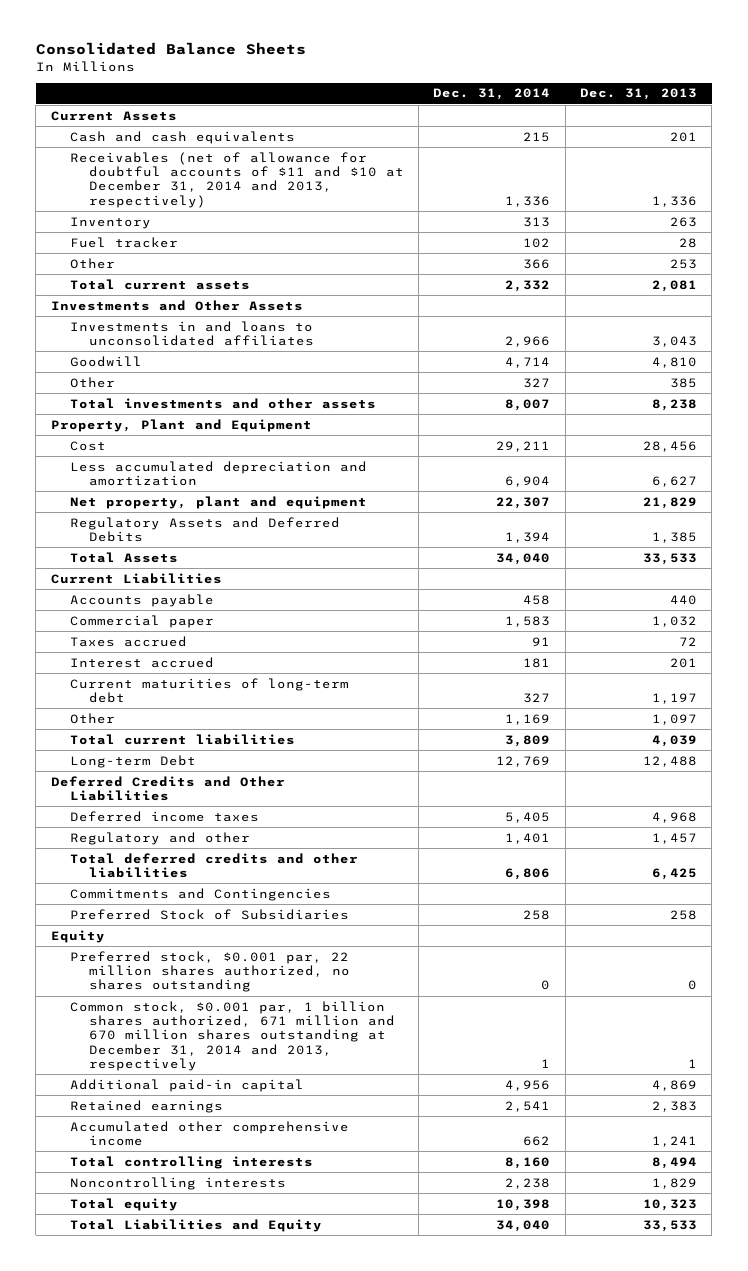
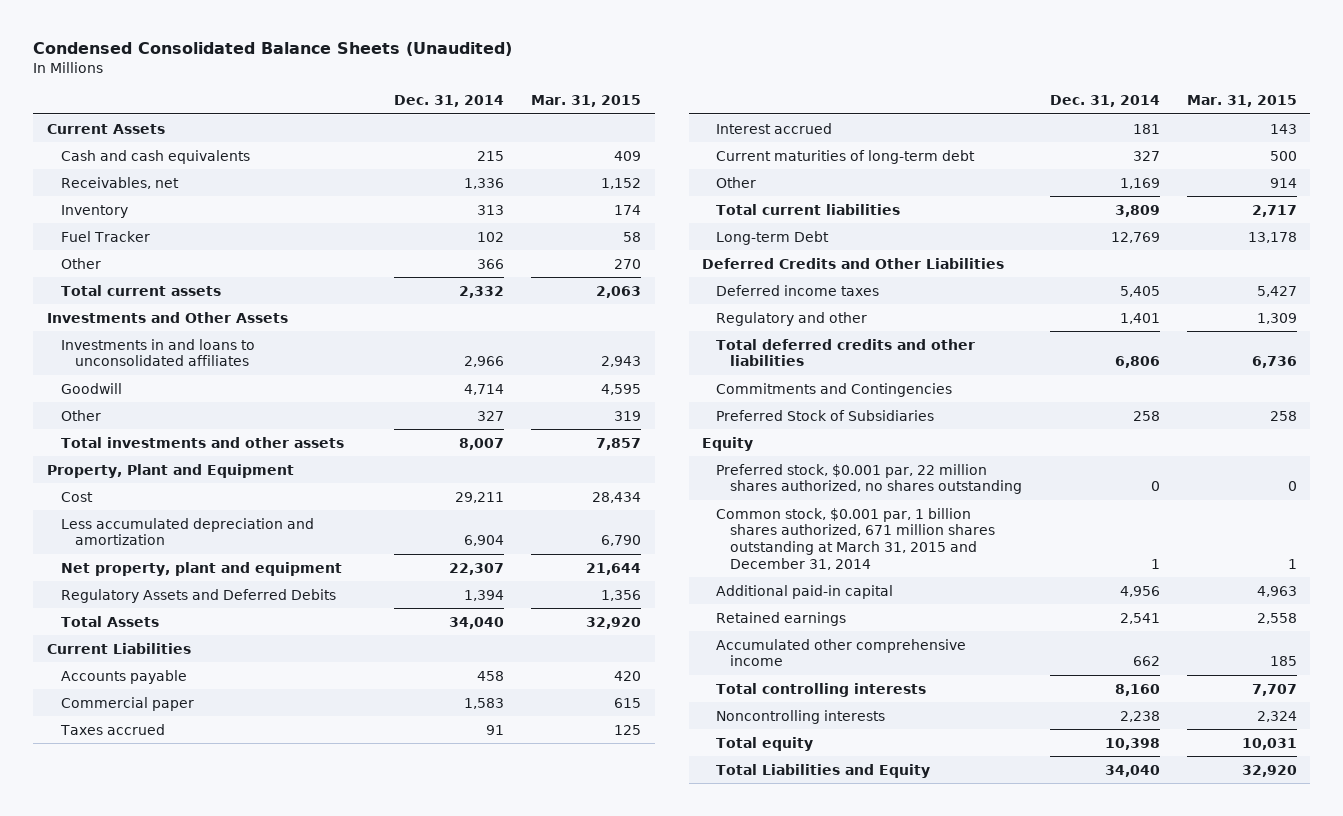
[35,42,306,56] Consolidated Balance Sheets -> [33,42,513,57] Condensed Consolidated Balance Sheets (Unaudited)
[580,88,698,101] Dec. 31, 2013 -> none
none -> [530,95,641,108] Mar. 31, 2015
[69,151,404,208] Receivables (net of allowance for doubtful accounts of $11 and $10 at December 31, 2014 and 2013, respectively) -> [60,176,179,189] Receivables, net
[69,236,178,248] Fuel tracker -> [60,230,150,242] Fuel Tracker
[69,1000,395,1071] Common stock, $0.001 par, 1 billion shares authorized, 671 million and 670 million shares outstanding at December 31, 2014 and 2013, respectively -> [716,507,996,570] Common stock, $0.001 par, 1 billion shares authorized, 671 million shares outstanding at March 31, 2015 and December 31, 2014

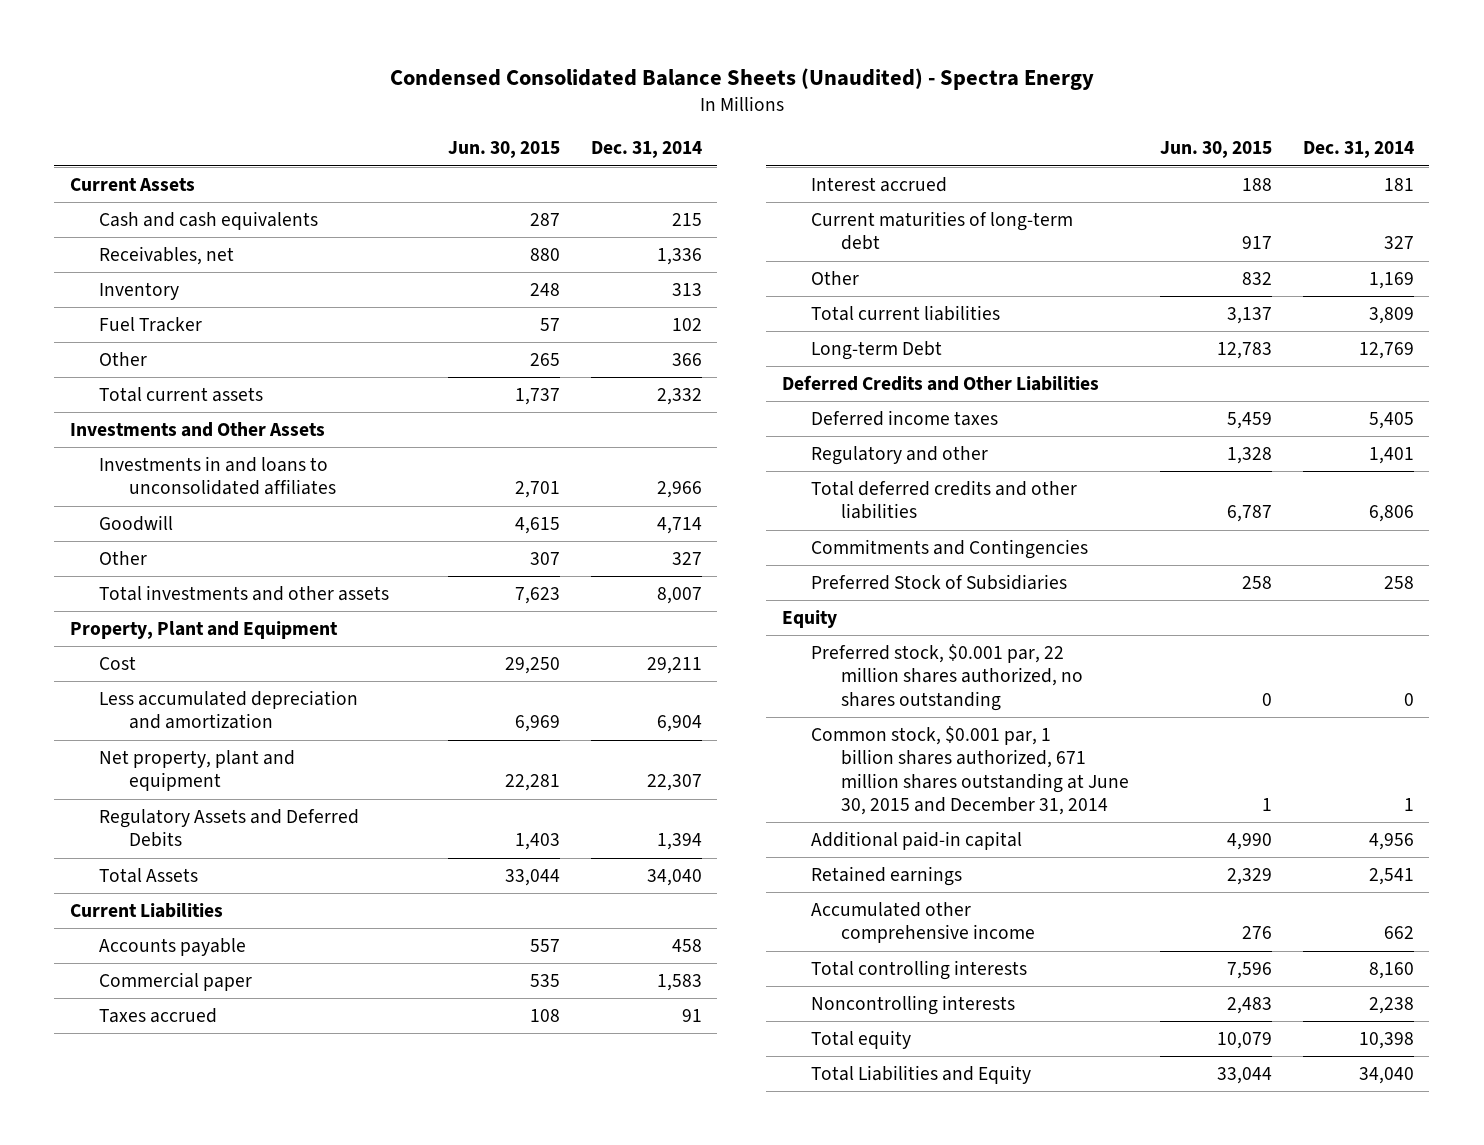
[33,42,513,57] Condensed Consolidated Balance Sheets (Unaudited) -> [389,67,1094,90] Condensed Consolidated Balance Sheets (Unaudited) - Spectra Energy
[530,95,641,108] Mar. 31, 2015 -> none
none -> [448,141,561,159] Jun. 30, 2015
[716,507,996,570] Common stock, $0.001 par, 1 billion shares authorized, 671 million shares outstanding at March 31, 2015 and December 31, 2014 -> [811,726,1129,816] Common stock, $0.001 par, 1 billion shares authorized, 671 million shares outstanding at June 30, 2015 and December 31, 2014

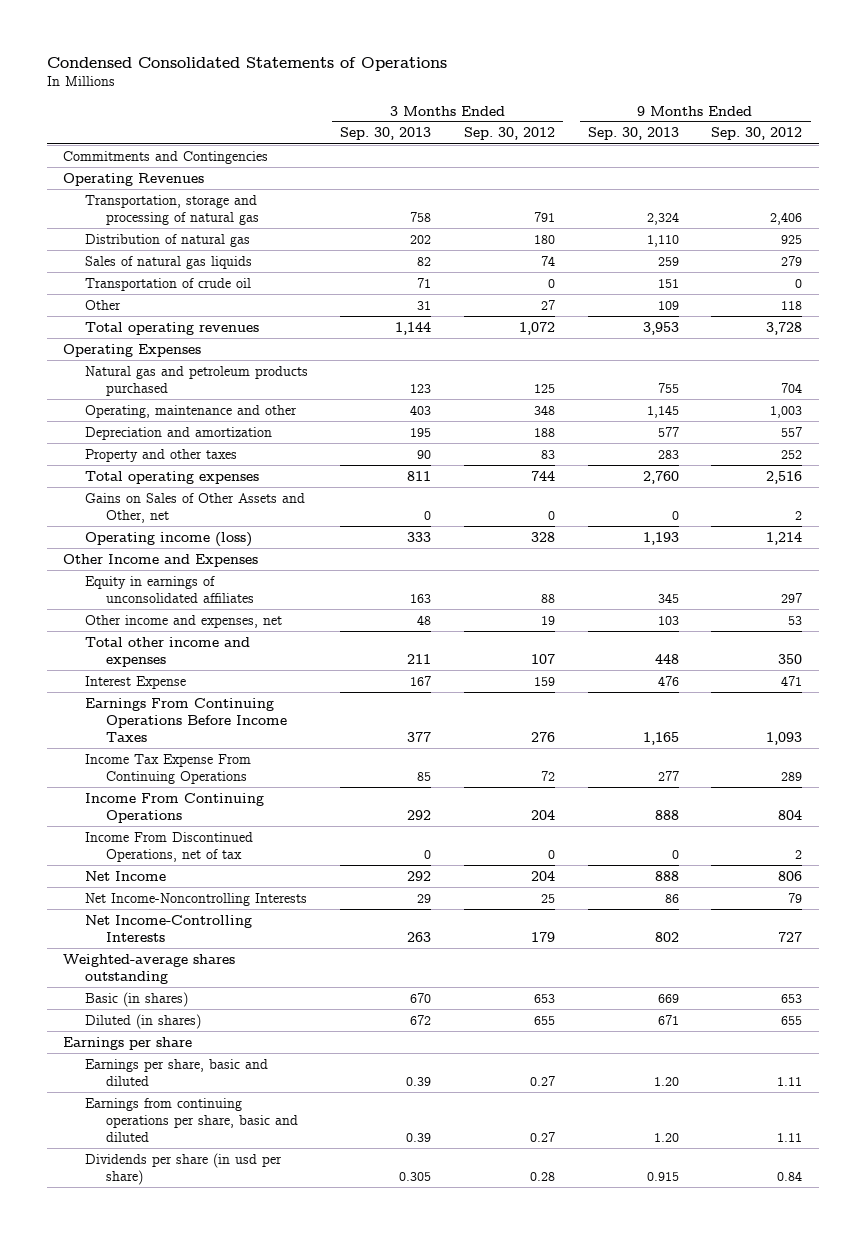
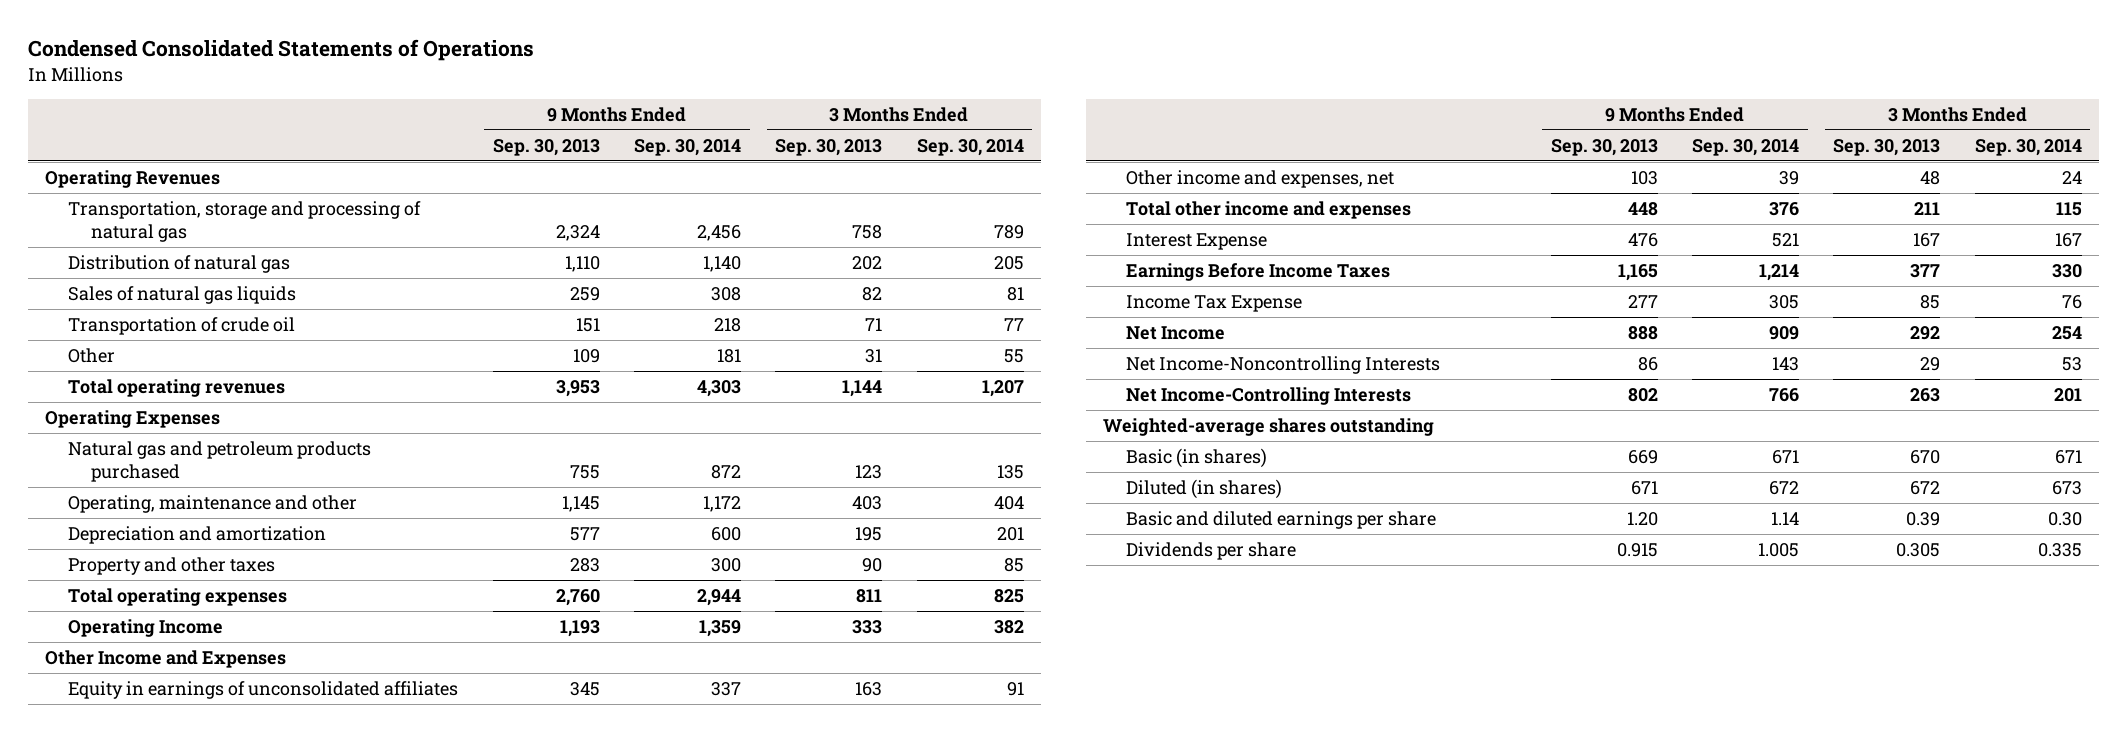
[464,127,556,141] Sep. 30, 2012 -> none
[711,127,803,141] Sep. 30, 2012 -> none
none -> [633,138,741,156] Sep. 30, 2014
none -> [916,138,1024,156] Sep. 30, 2014
[63,150,269,164] Commitments and Contingencies -> none
[84,492,305,523] Gains on Sales of Other Assets and Other, net -> none
[84,531,252,547] Operating income (loss) -> [68,618,224,637] Operating Income
[84,792,264,823] Income From Continuing Operations -> none
[84,831,253,862] Income From Discontinued Operations, net of tax -> none
[84,697,288,743] Earnings From Continuing Operations Before Income Taxes -> [1126,262,1391,281] Earnings Before Income Taxes
[84,753,251,784] Income Tax Expense From Continuing Operations -> [1126,294,1303,312] Income Tax Expense
[63,1036,193,1050] Earnings per share -> none
[84,1058,268,1086] Earnings per share, basic and diluted -> none
[84,1097,299,1143] Earnings from continuing operations per share, basic and diluted -> [1126,510,1437,529] Basic and diluted earnings per share
[84,1152,282,1185] Dividends per share (in usd per share) -> [1126,541,1297,560] Dividends per share

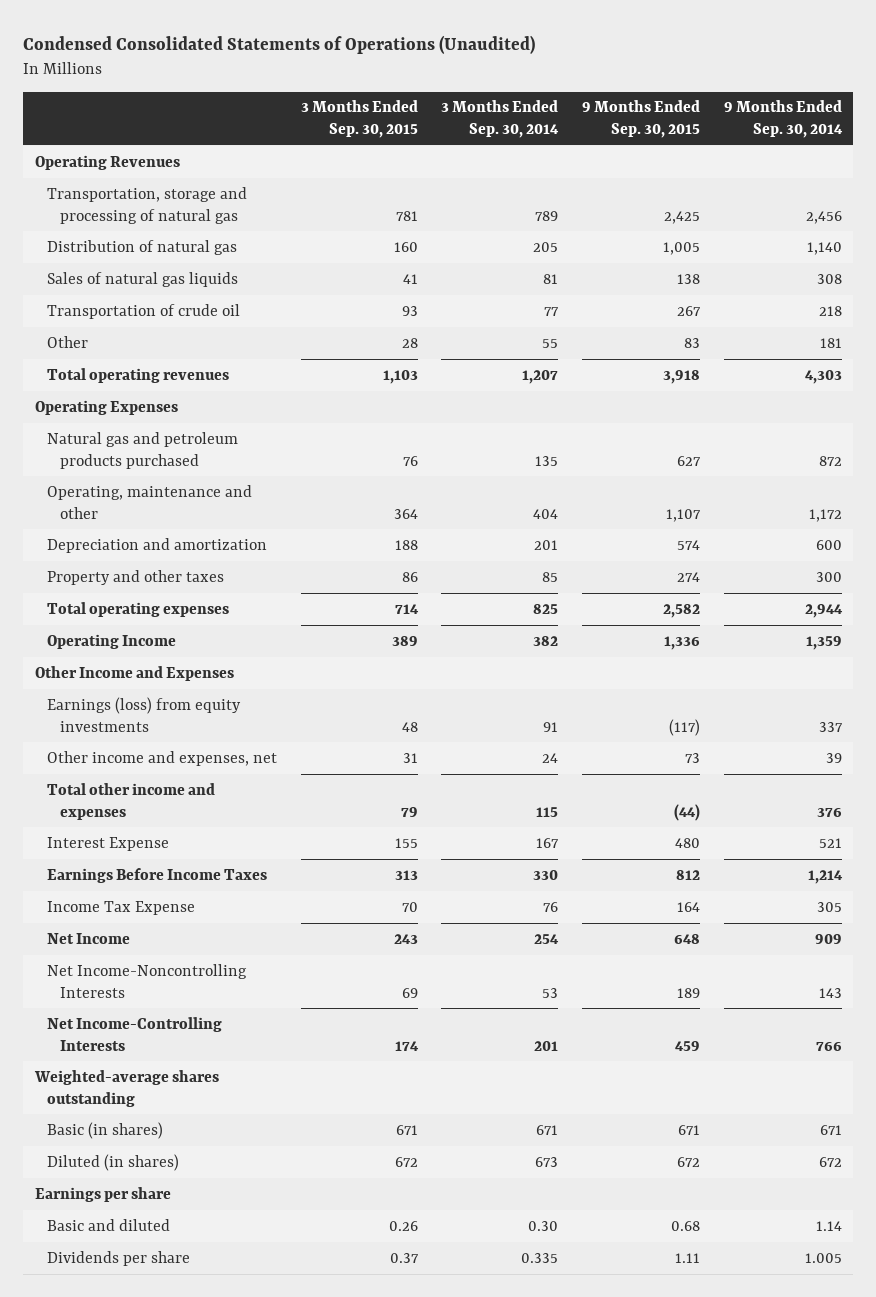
[28,39,535,62] Condensed Consolidated Statements of Operations -> [22,35,535,55] Condensed Consolidated Statements of Operations (Unaudited)
[492,138,600,156] Sep. 30, 2013 -> none
[775,138,883,156] Sep. 30, 2013 -> none
none -> [300,100,418,139] 3 Months Ended Sep. 30, 2015
none -> [582,100,701,139] 9 Months Ended Sep. 30, 2015
[68,680,459,699] Equity in earnings of unconsolidated affiliates -> [47,696,242,732] Earnings (loss) from equity investments
none -> [34,1186,171,1202] Earnings per share
[1126,510,1437,529] Basic and diluted earnings per share -> [47,1218,171,1231] Basic and diluted

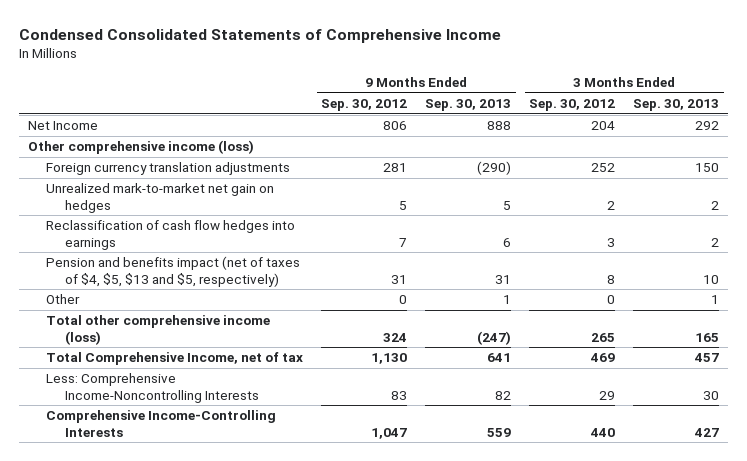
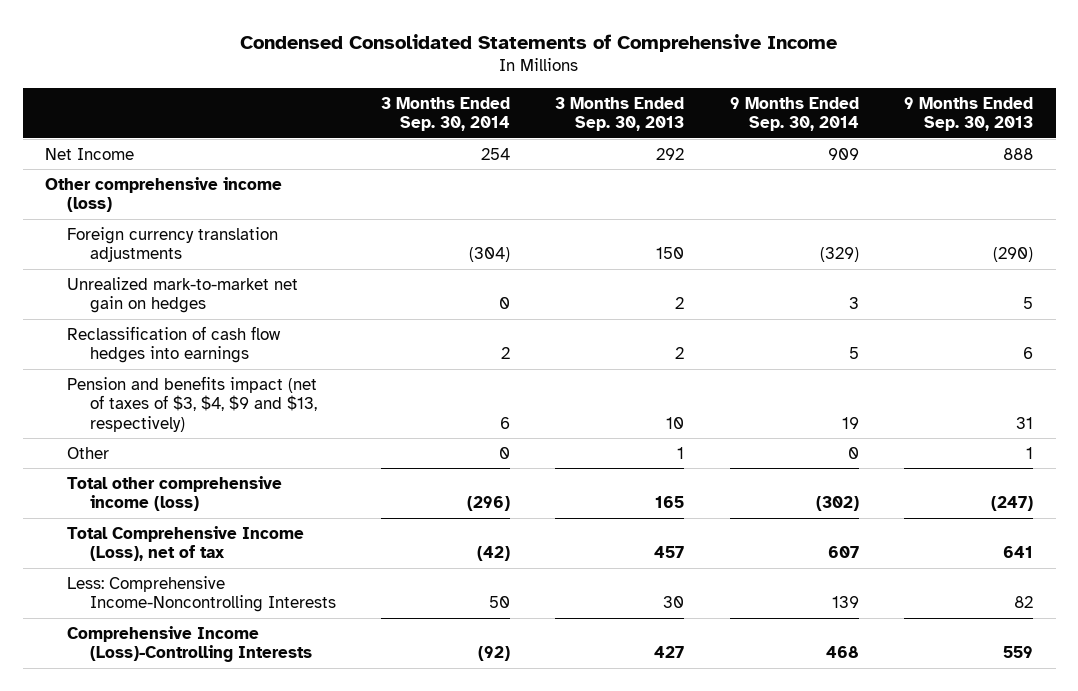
[321,99,408,112] Sep. 30, 2012 -> none
[529,99,616,112] Sep. 30, 2012 -> none
none -> [381,96,511,132] 3 Months Ended Sep. 30, 2014
none -> [729,96,859,132] 9 Months Ended Sep. 30, 2014
[46,256,301,287] Pension and benefits impact (net of taxes of $4, $5, $13 and $5, respectively) -> [67,375,318,433] Pension and benefits impact (net of taxes of $3, $4, $9 and $13, respectively)
[46,352,304,366] Total Comprehensive Income, net of tax -> [67,525,305,562] Total Comprehensive Income (Loss), net of tax
[46,410,277,437] Comprehensive Income-Controlling Interests -> [67,625,312,663] Comprehensive Income (Loss)-Controlling Interests

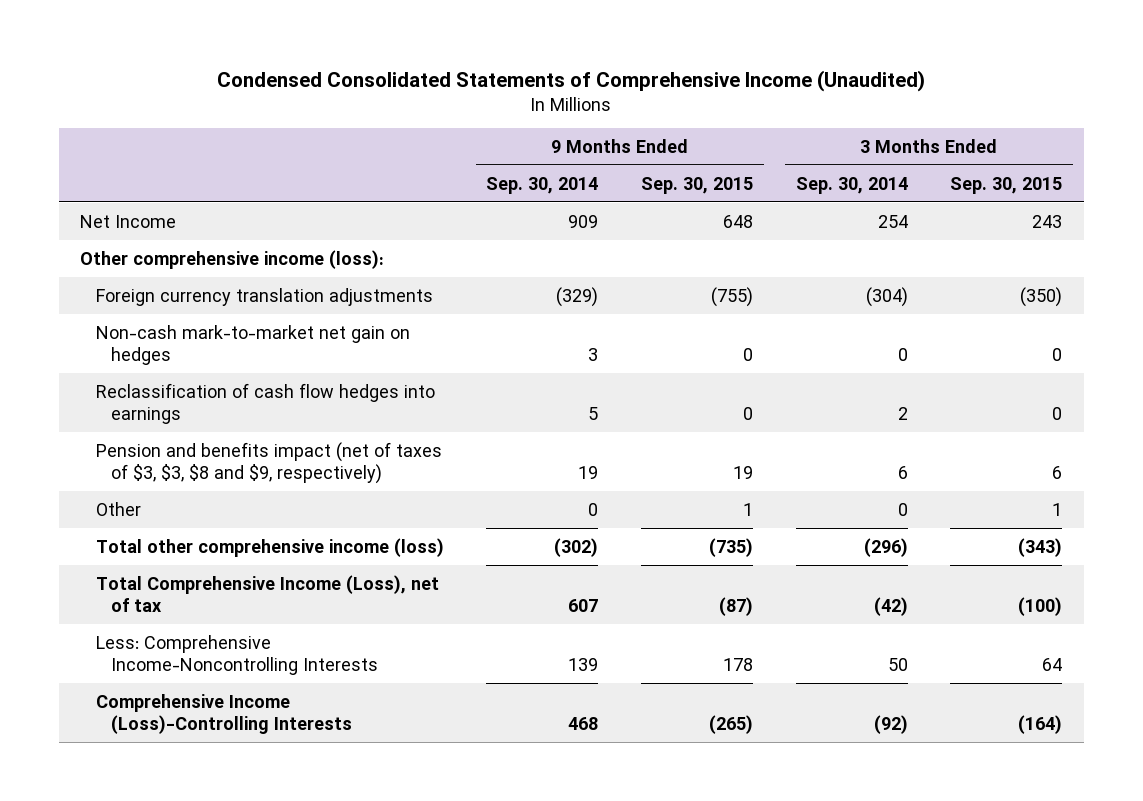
[240,33,838,52] Condensed Consolidated Statements of Comprehensive Income -> [217,69,926,92] Condensed Consolidated Statements of Comprehensive Income (Unaudited)
[555,96,685,132] 3 Months Ended Sep. 30, 2013 -> none
[904,96,1034,132] 9 Months Ended Sep. 30, 2013 -> none
none -> [640,176,753,194] Sep. 30, 2015
none -> [950,176,1063,194] Sep. 30, 2015
[45,176,283,213] Other comprehensive income (loss) -> [80,249,385,269] Other comprehensive income (loss):
[67,276,299,314] Unrealized mark-to-market net gain on hedges -> [95,324,410,366] Non-cash mark-to-market net gain on hedges
[67,375,318,433] Pension and benefits impact (net of taxes of $3, $4, $9 and $13, respectively) -> [95,441,442,485] Pension and benefits impact (net of taxes of $3, $3, $8 and $9, respectively)

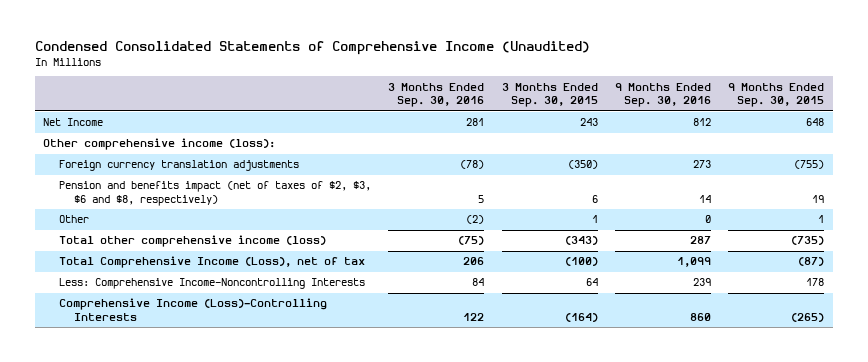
[486,176,599,194] Sep. 30, 2014 -> none
[795,176,908,194] Sep. 30, 2014 -> none
none -> [388,82,485,108] 3 Months Ended Sep. 30, 2016
none -> [614,82,711,108] 9 Months Ended Sep. 30, 2016
[95,324,410,366] Non-cash mark-to-market net gain on hedges -> none
[95,382,435,425] Reclassification of cash flow hedges into earnings -> none
[95,441,442,485] Pension and benefits impact (net of taxes of $3, $3, $8 and $9, respectively) -> [58,181,371,207] Pension and benefits impact (net of taxes of $2, $3, $6 and $8, respectively)

